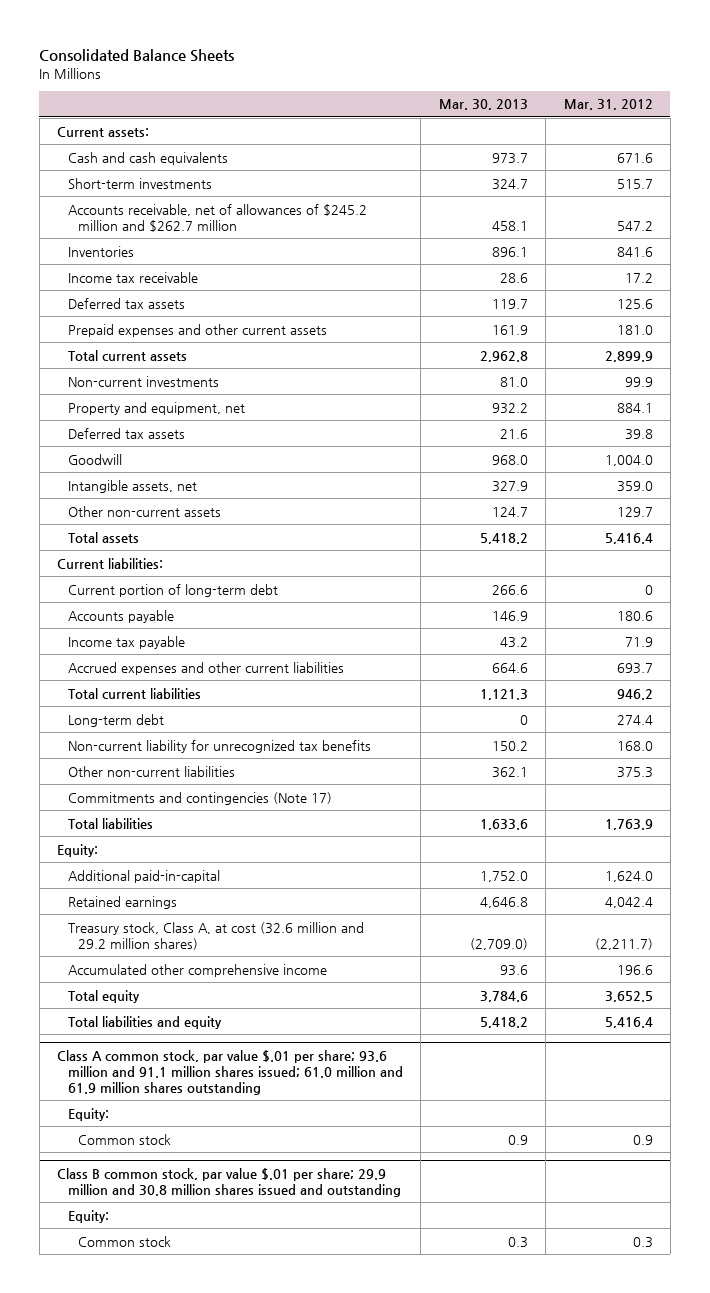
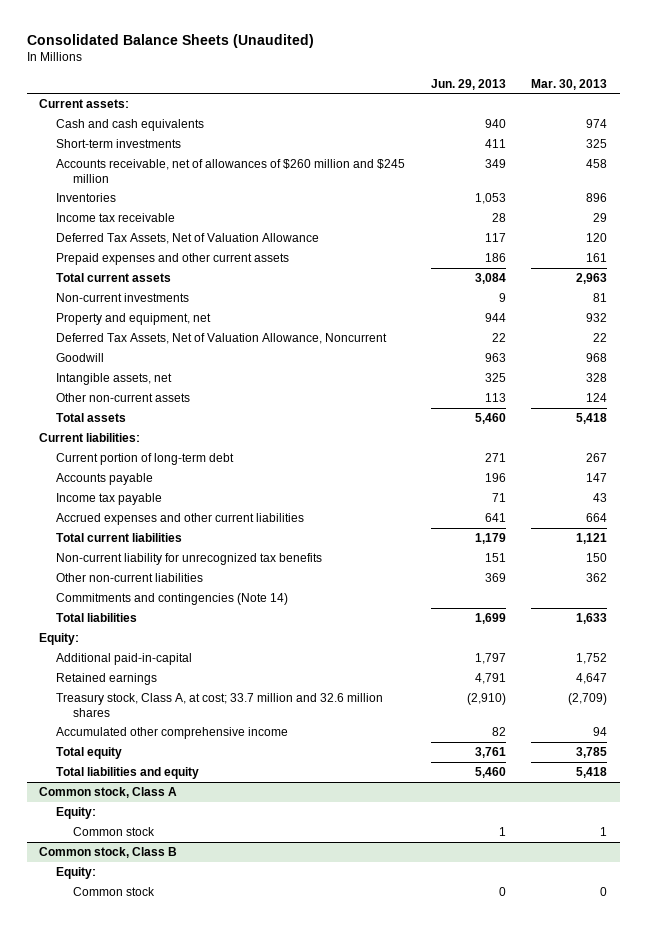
[39,48,235,62] Consolidated Balance Sheets -> [26,34,314,49] Consolidated Balance Sheets (Unaudited)
[563,99,653,111] Mar. 31, 2012 -> none
none -> [430,78,506,90] Jun. 29, 2013
[67,297,185,309] Deferred tax assets -> none
[67,427,185,439] Deferred tax assets -> none
[491,152,528,164] 973.7 -> [586,119,608,129] 974
[491,178,528,190] 324.7 -> [586,139,608,149] 325
[67,203,367,232] Accounts receivable, net of allowances of $245.2 million and $262.7 million -> [56,159,406,183] Accounts receivable, net of allowances of $260 million and $245 million
[491,220,528,231] 458.1 -> [586,159,608,169] 458
[491,246,528,257] 896.1 -> [586,193,608,203] 896
[499,272,528,283] 28.6 -> [593,213,608,223] 29
none -> [56,233,320,245] Deferred Tax Assets, Net of Valuation Allowance
[491,324,528,335] 161.9 -> [586,253,608,263] 161
[479,350,528,362] 2,962.8 -> [576,273,608,285] 2,963
[499,376,528,387] 81.0 -> [593,293,608,303] 81
[491,402,528,414] 932.2 -> [586,313,608,323] 932
none -> [56,333,388,345] Deferred Tax Assets, Net of Valuation Allowance, Noncurrent
[491,454,528,465] 968.0 -> [586,353,608,363] 968
[491,480,528,492] 327.9 -> [586,373,608,383] 328
[491,506,528,517] 124.7 -> [586,393,608,403] 124
[479,532,528,544] 5,418.2 -> [576,413,608,425] 5,418
[67,713,164,727] Long-term debt -> none
[491,584,528,595] 266.6 -> [586,453,608,463] 267
[491,610,528,621] 146.9 -> [586,473,608,483] 147
[499,636,528,648] 43.2 -> [593,493,608,503] 43
[491,662,528,673] 664.6 -> [586,513,608,523] 664
[479,688,528,700] 1,121.3 -> [576,533,608,545] 1,121
[491,740,528,751] 150.2 -> [586,553,608,563] 150
[491,766,528,778] 362.1 -> [586,573,608,583] 362
[67,791,332,805] Commitments and contingencies (Note 17) -> [56,593,289,606] Commitments and contingencies (Note 14)
[479,818,528,830] 1,633.6 -> [576,613,608,625] 1,633
[57,1049,403,1095] Class A common stock, par value $.01 per share; 93.6 million and 91.1 million shares issued; 61.0 million and 61.9 million shares outstanding -> none
[479,870,528,882] 1,752.0 -> [576,653,608,665] 1,752
[479,896,528,908] 4,646.8 -> [576,673,608,685] 4,647
[67,921,364,950] Treasury stock, Class A, at cost (32.6 million and 29.2 million shares) -> [56,693,384,717] Treasury stock, Class A, at cost; 33.7 million and 32.6 million shares
[469,937,528,950] (2,709.0) -> [568,693,608,706] (2,709)
[499,964,528,976] 93.6 -> [593,727,608,737] 94
[479,990,528,1002] 3,784.6 -> [576,747,608,759] 3,785
[479,1016,528,1028] 5,418.2 -> [576,767,608,779] 5,418
none -> [39,787,178,799] Common stock, Class A
[57,1167,401,1197] Class B common stock, par value $.01 per share; 29.9 million and 30.8 million shares issued and outstanding -> none
[507,1134,528,1145] 0.9 -> [600,827,608,837] 1
none -> [39,847,178,859] Common stock, Class B
[507,1236,528,1248] 0.3 -> [600,887,608,897] 0

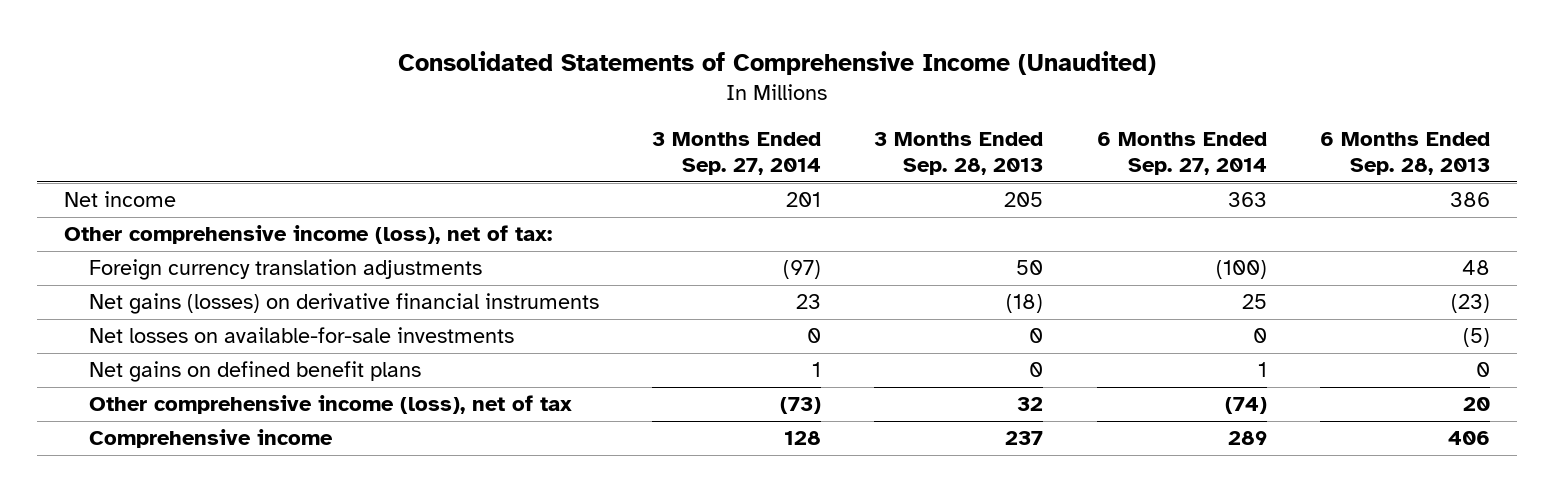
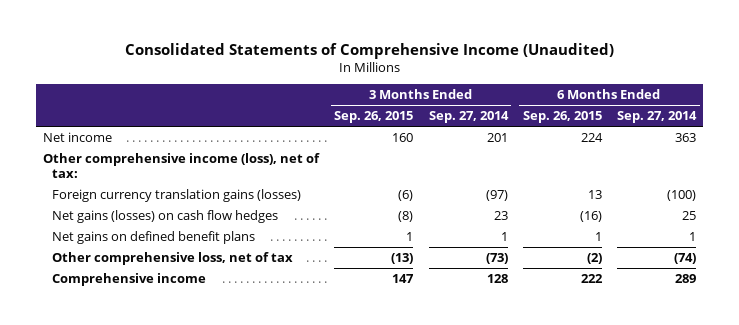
[874,131,1044,176] 3 Months Ended Sep. 28, 2013 -> none
[1319,131,1490,176] 6 Months Ended Sep. 28, 2013 -> none
none -> [334,111,414,124] Sep. 26, 2015
none -> [522,111,602,124] Sep. 26, 2015
[88,327,514,344] Net losses on available-for-sale investments -> none
[88,259,482,281] Foreign currency translation adjustments -> [52,188,302,202] Foreign currency translation gains (losses)
[88,293,599,315] Net gains (losses) on derivative financial instruments -> [52,209,279,223] Net gains (losses) on cash flow hedges
[88,395,572,415] Other comprehensive income (loss), net of tax -> [52,251,294,265] Other comprehensive loss, net of tax

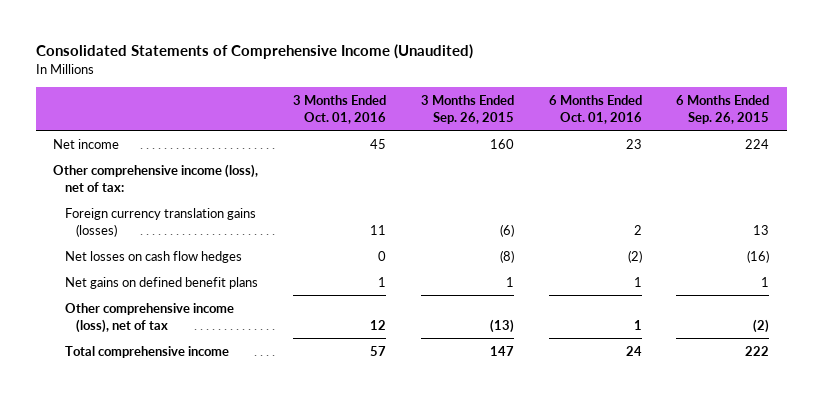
[428,111,509,124] Sep. 27, 2014 -> none
[616,111,697,124] Sep. 27, 2014 -> none
none -> [292,94,386,124] 3 Months Ended Oct. 01, 2016
none -> [548,94,642,124] 6 Months Ended Oct. 01, 2016
[52,209,279,223] Net gains (losses) on cash flow hedges -> [64,250,242,263] Net losses on cash flow hedges
[52,251,294,265] Other comprehensive loss, net of tax -> [64,302,234,333] Other comprehensive income (loss), net of tax
[52,272,207,286] Comprehensive income -> [64,345,229,358] Total comprehensive income

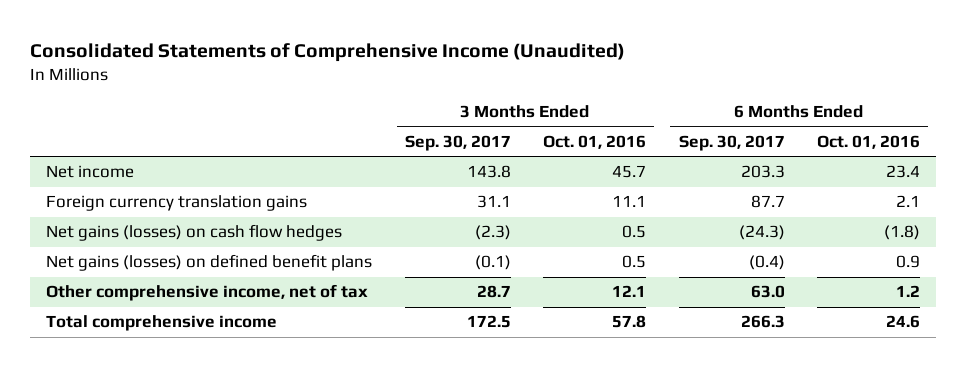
[420,94,514,124] 3 Months Ended Sep. 26, 2015 -> none
[676,94,770,124] 6 Months Ended Sep. 26, 2015 -> none
none -> [404,134,511,151] Sep. 30, 2017
none -> [678,134,785,151] Sep. 30, 2017
[53,163,259,192] Other comprehensive income (loss), net of tax: -> none
[369,138,386,149] 45 -> [612,165,647,179] 45.7
[625,138,642,149] 23 -> [885,165,920,179] 23.4
[64,207,256,237] Foreign currency translation gains (losses) -> [46,195,308,212] Foreign currency translation gains
[369,224,386,235] 11 -> [612,195,647,208] 11.1
[633,224,642,235] 2 -> [895,195,920,208] 2.1
[64,250,242,263] Net losses on cash flow hedges -> [46,224,343,242] Net gains (losses) on cash flow hedges
[377,250,386,261] 0 -> [622,225,647,239] 0.5
[627,249,642,263] (2) -> [883,225,920,241] (1.8)
[64,276,258,289] Net gains on defined benefit plans -> [46,254,373,272] Net gains (losses) on defined benefit plans
[377,276,386,287] 1 -> [622,255,647,269] 0.5
[633,276,642,287] 1 -> [895,255,920,269] 0.9
[64,302,234,333] Other comprehensive income (loss), net of tax -> [46,284,369,302] Other comprehensive income, net of tax
[369,319,386,330] 12 -> [612,285,647,298] 12.1
[633,319,642,330] 1 -> [895,285,920,298] 1.2
[369,345,386,356] 57 -> [612,315,647,329] 57.8
[625,345,642,356] 24 -> [885,315,920,329] 24.6

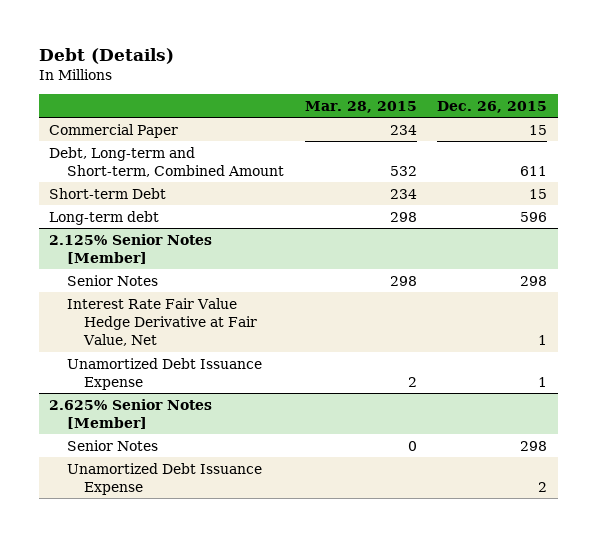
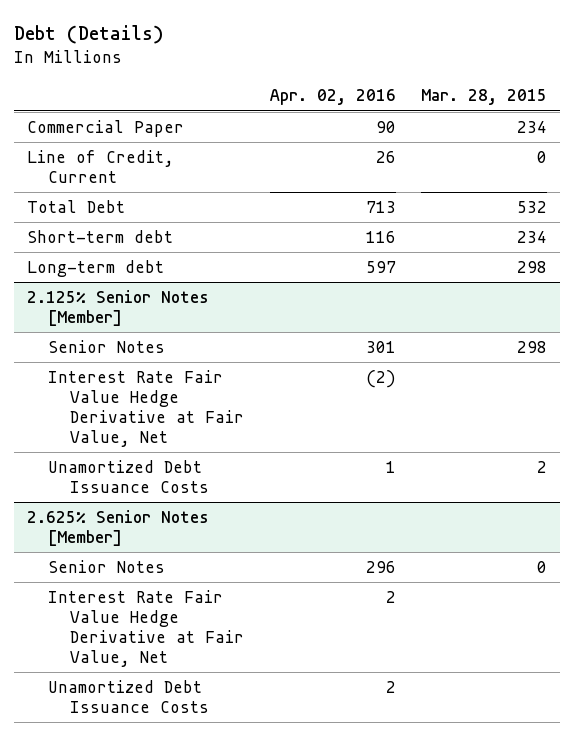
[437,100,548,113] Dec. 26, 2015 -> none
none -> [269,89,396,106] Apr. 02, 2016
none -> [26,150,174,184] Line of Credit, Current
[49,146,284,178] Debt, Long-term and Short-term, Combined Amount -> [26,200,125,214] Total Debt
[49,187,167,199] Short-term Debt -> [26,230,173,244] Short-term debt
[66,357,262,391] Unamortized Debt Issuance Expense -> [48,460,209,494] Unamortized Debt Issuance Costs
none -> [48,590,244,668] Interest Rate Fair Value Hedge Derivative at Fair Value, Net
[66,462,262,496] Unamortized Debt Issuance Expense -> [48,680,209,714] Unamortized Debt Issuance Costs

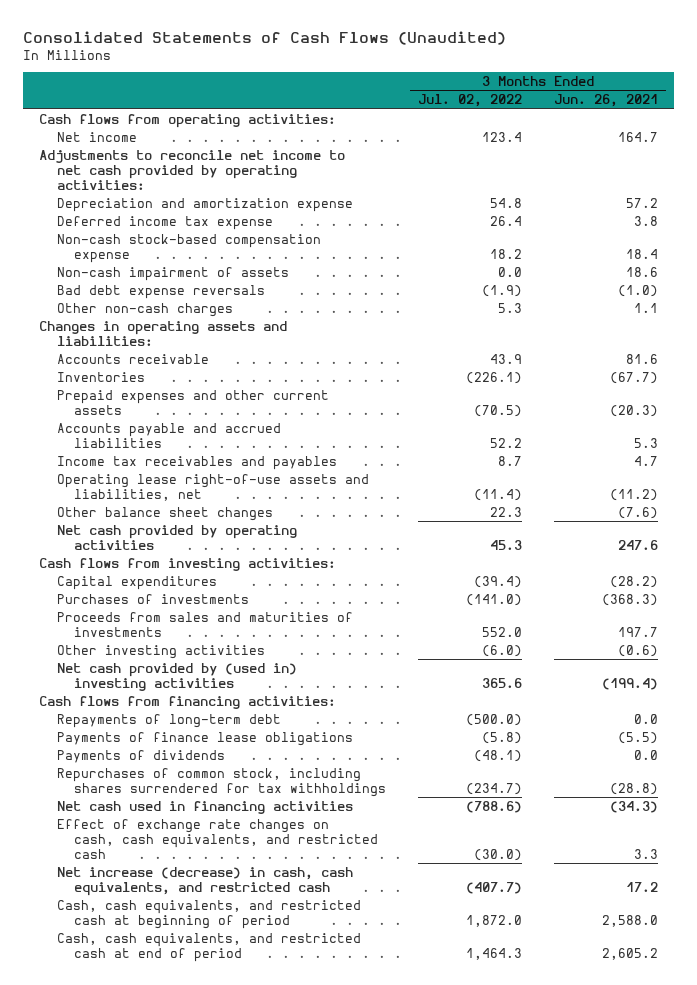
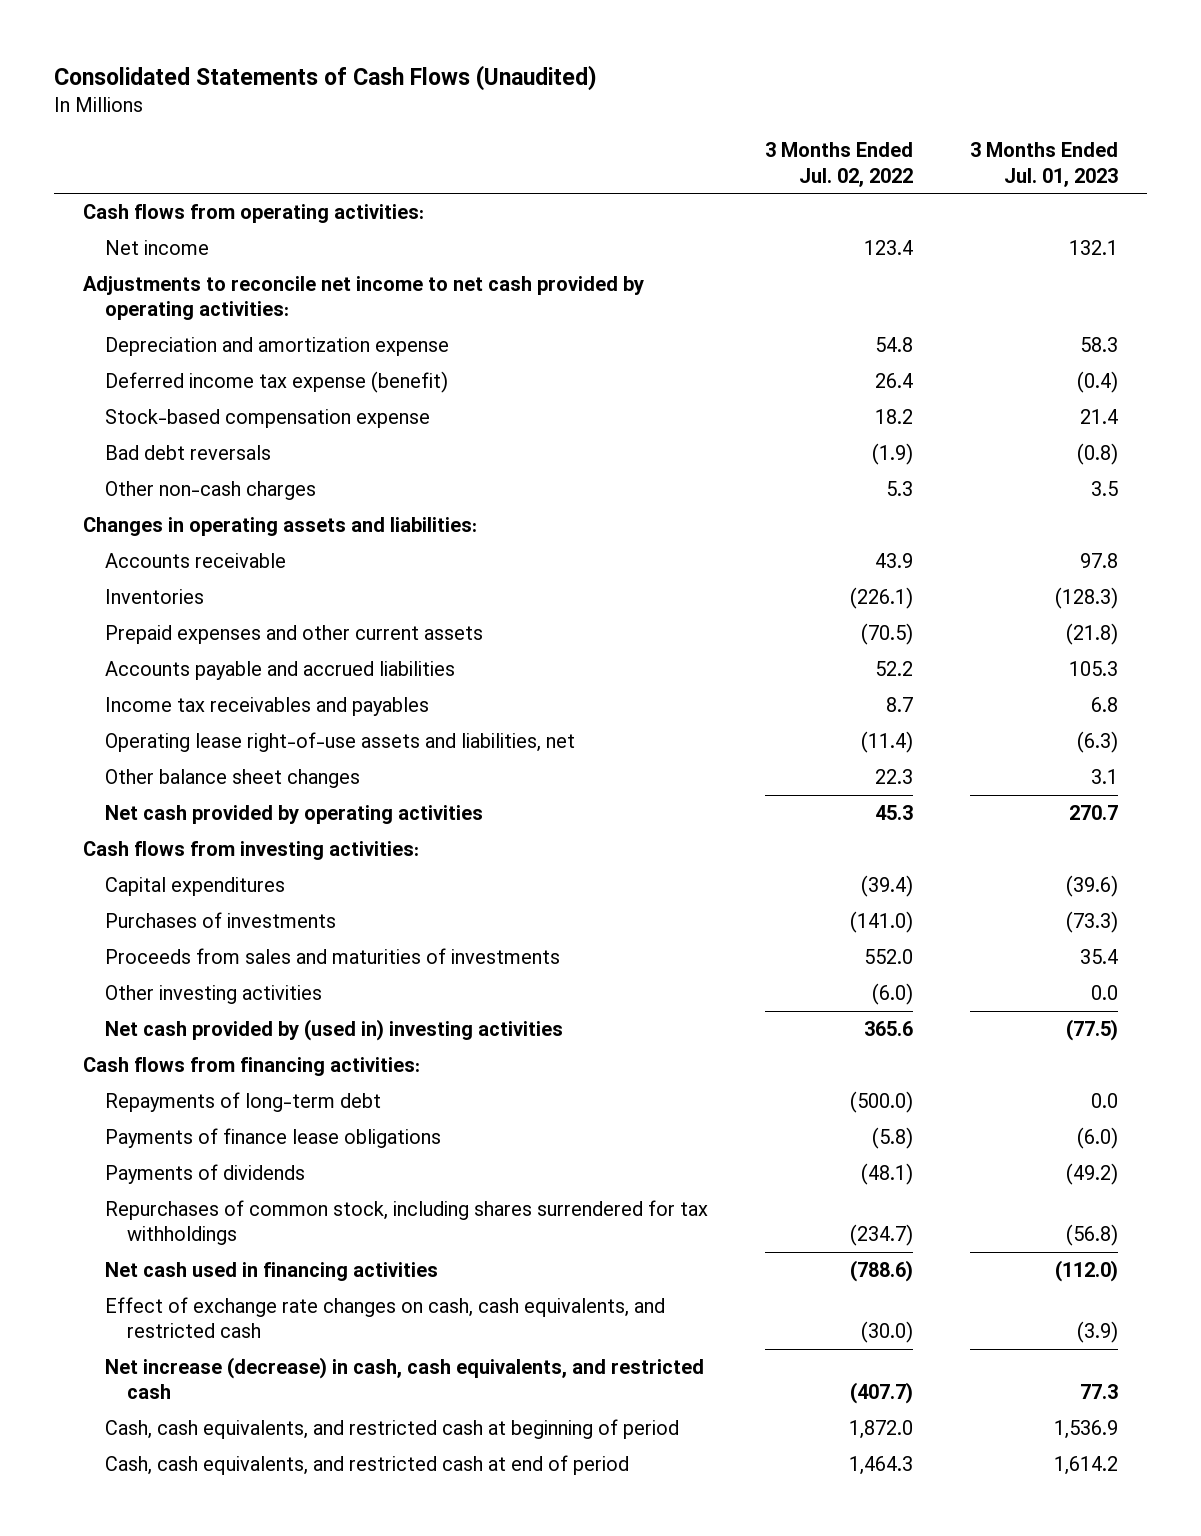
[553,94,658,108] Jun. 26, 2021 -> none
none -> [970,142,1119,187] 3 Months Ended Jul. 01, 2023
[56,266,289,281] Non-cash impairment of assets -> none
[56,215,273,230] Deferred income tax expense -> [104,370,448,393] Deferred income tax expense (benefit)
[56,233,321,263] Non-cash stock-based compensation expense -> [104,408,430,428] Stock-based compensation expense
[56,284,265,299] Bad debt expense reversals -> [104,444,271,460] Bad debt reversals

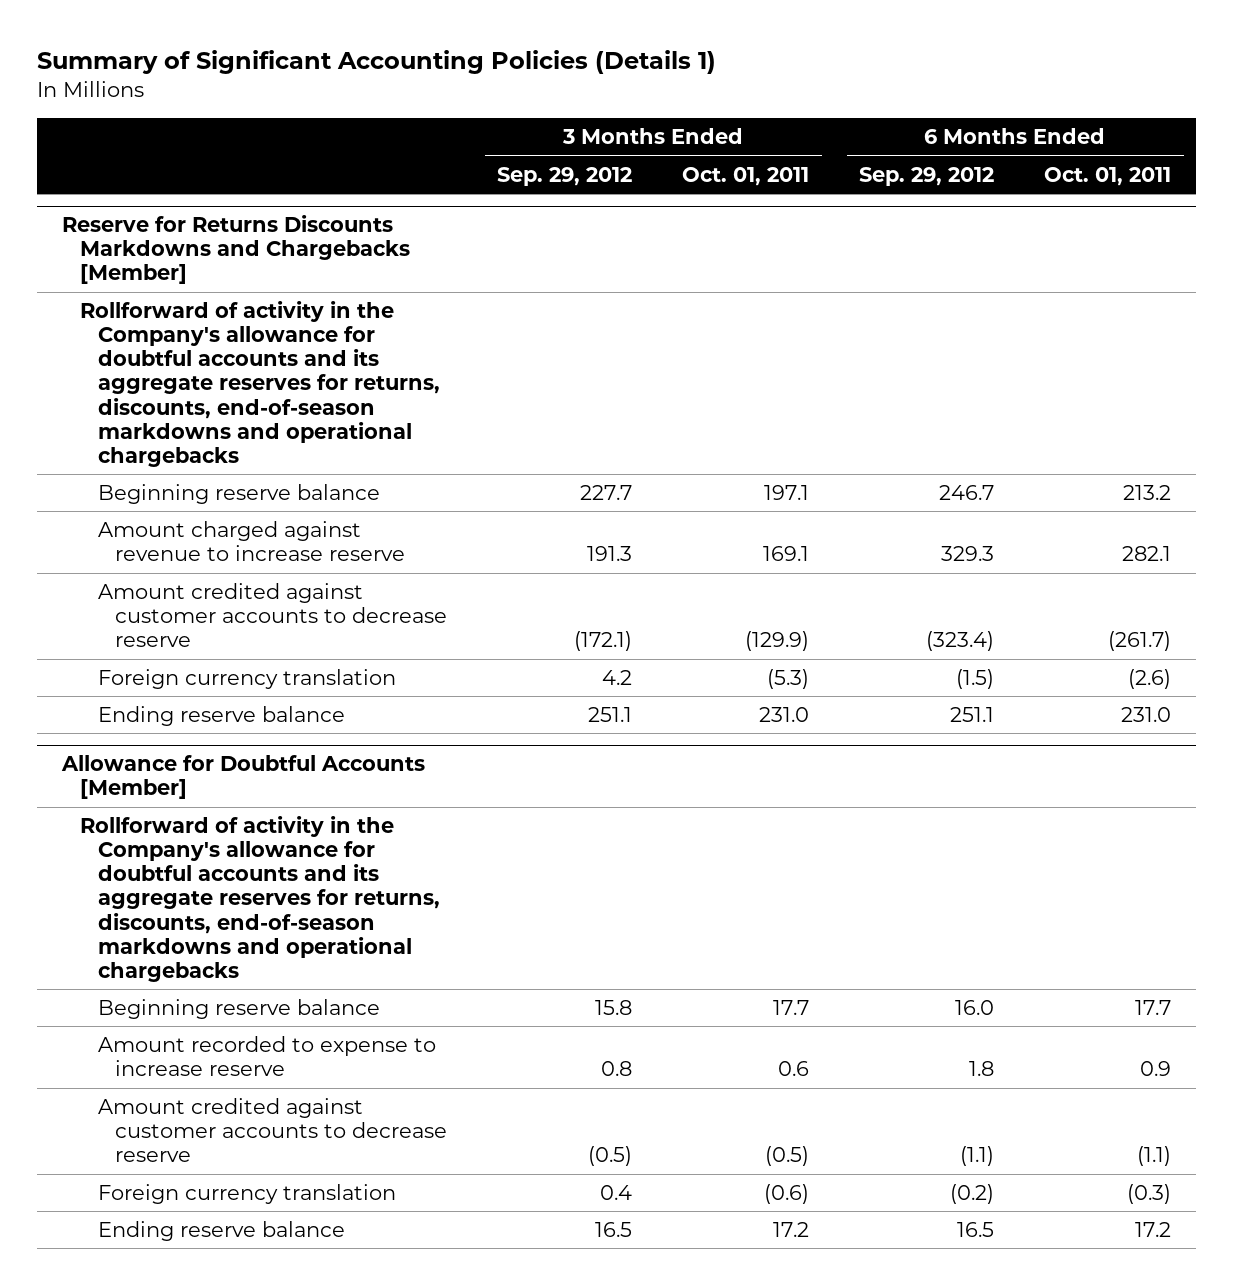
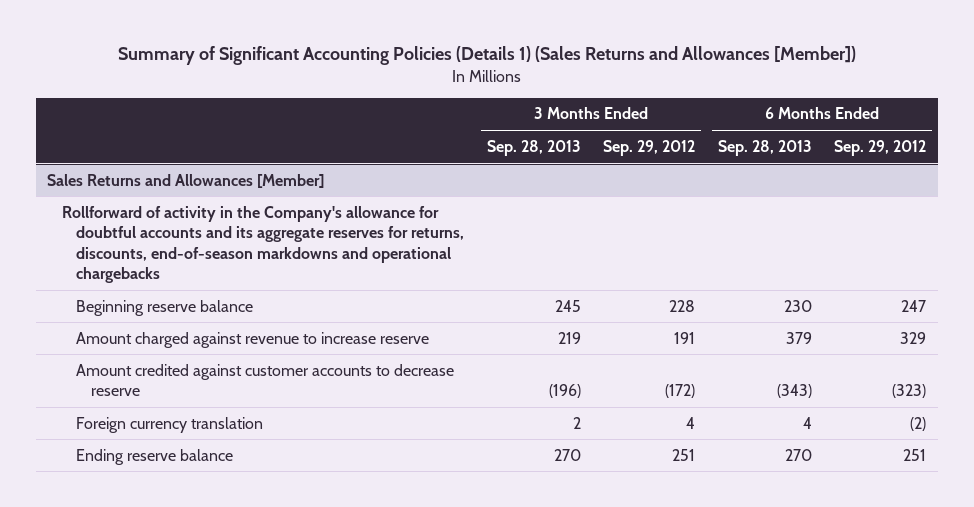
[37,50,717,75] Summary of Significant Accounting Policies (Details 1) -> [117,46,856,66] Summary of Significant Accounting Policies (Details 1) (Sales Returns and Allowances [Member])
[682,166,810,186] Oct. 01, 2011 -> none
[1044,166,1172,186] Oct. 01, 2011 -> none
none -> [486,139,581,156] Sep. 28, 2013
none -> [717,139,812,156] Sep. 28, 2013
[62,215,410,285] Reserve for Returns Discounts Markdowns and Chargebacks [Member] -> none
[79,301,440,467] Rollforward of activity in the Company's allowance for doubtful accounts and its aggregate reserves for returns, discounts, end-of-season markdowns and operational chargebacks -> none
[97,484,380,505] Beginning reserve balance -> none
[97,521,406,562] Amount charged against revenue to increase reserve -> none
[97,583,448,648] Amount credited against customer accounts to decrease reserve -> none
[97,669,396,690] Foreign currency translation -> none
[97,706,345,727] Ending reserve balance -> none
[61,755,426,800] Allowance for Doubtful Accounts [Member] -> none
none -> [47,173,325,188] Sales Returns and Allowances [Member]
[97,1036,436,1077] Amount recorded to expense to increase reserve -> none
[595,1000,633,1016] 15.8 -> [669,299,696,312] 228
[955,1000,995,1016] 16.0 -> [901,299,927,312] 247
none -> [76,331,430,348] Amount charged against revenue to increase reserve
[588,1146,633,1167] (0.5) -> [665,384,696,399] (172)
[960,1146,995,1167] (1.1) -> [892,384,927,399] (323)
[600,1185,633,1201] 0.4 -> [686,416,696,429] 4
[950,1184,995,1205] (0.2) -> [910,416,927,431] (2)
[595,1222,633,1238] 16.5 -> [672,448,696,461] 251
[957,1222,995,1238] 16.5 -> [903,448,927,461] 251

